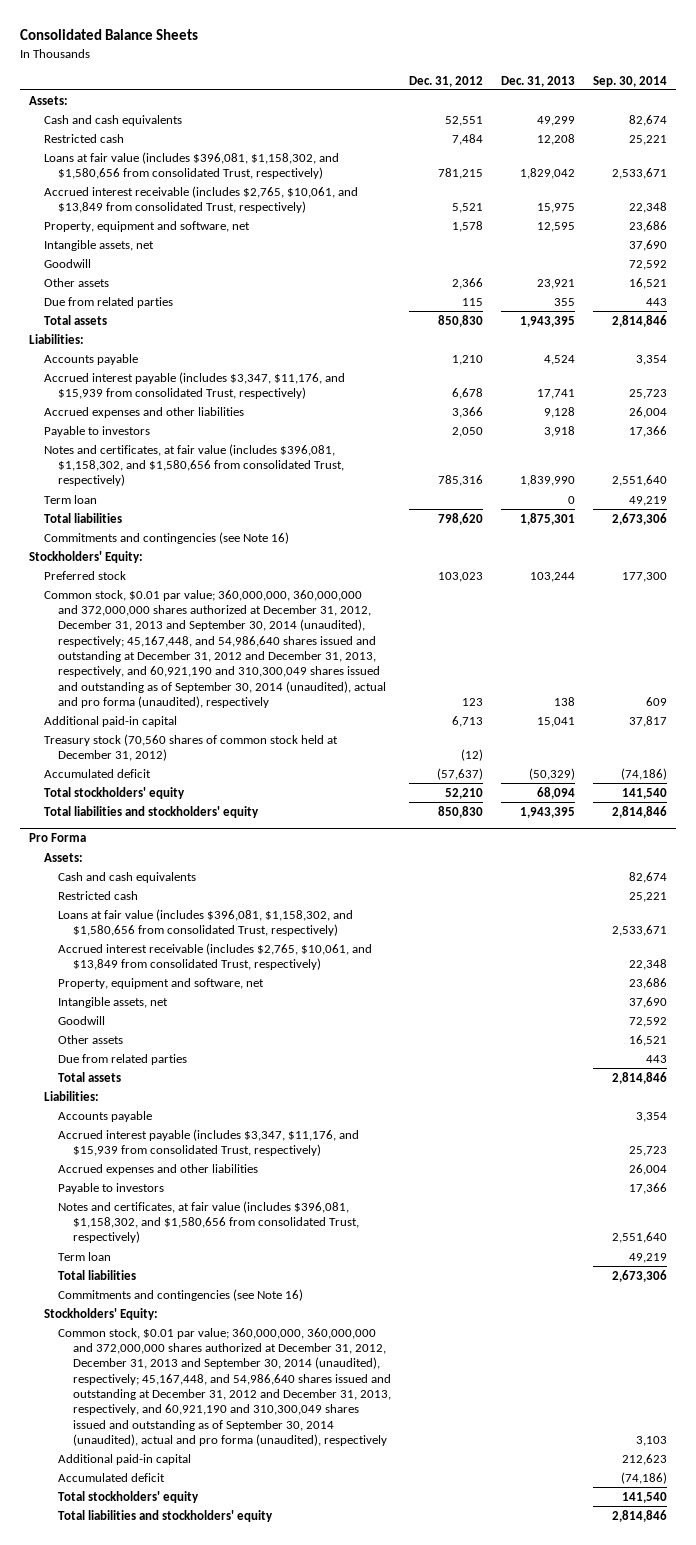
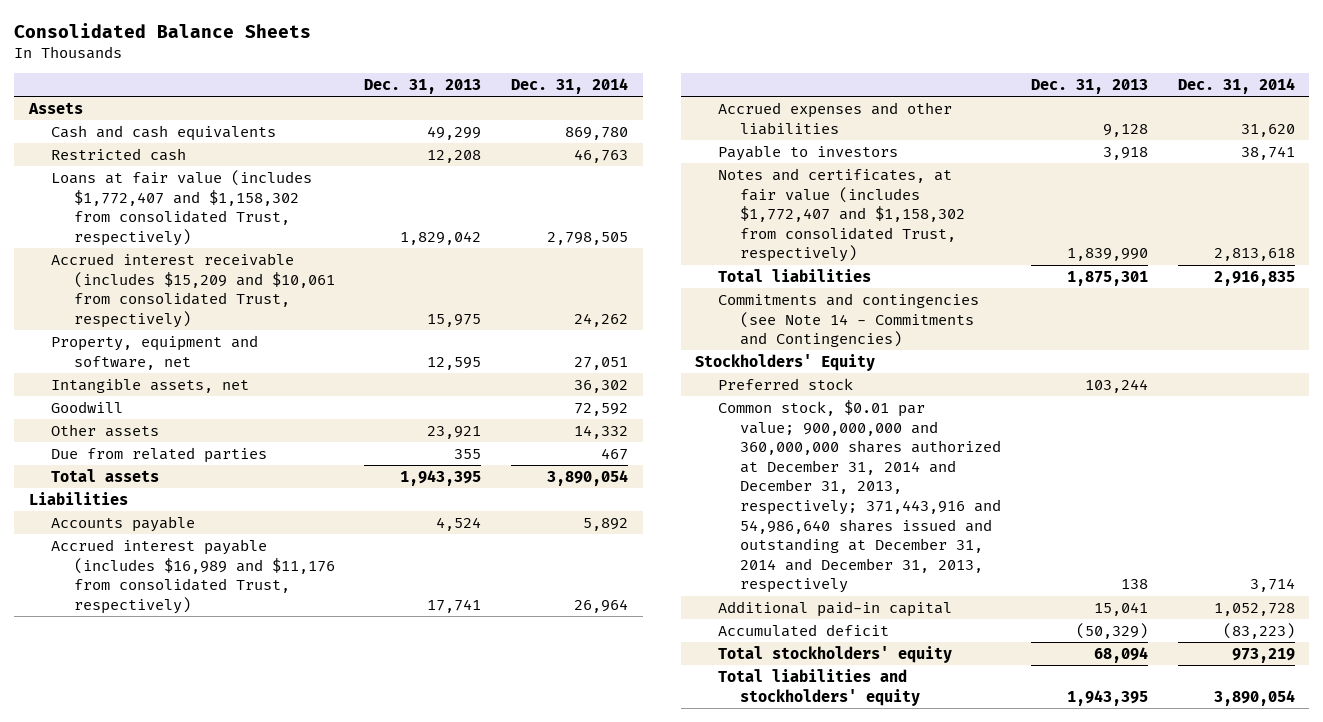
[408,75,483,87] Dec. 31, 2012 -> none
[592,75,667,87] Sep. 30, 2014 -> none
none -> [510,78,628,95] Dec. 31, 2014
[29,95,69,105] Assets: -> [27,101,83,114] Assets
[43,151,339,179] Loans at fair value (includes $396,081, $1,158,302, and $1,580,656 from consolidated Trust, respectively) -> [51,169,313,246] Loans at fair value (includes $1,772,407 and $1,158,302 from consolidated Trust, respectively)
[43,185,358,213] Accrued interest receivable (includes $2,765, $10,061, and $13,849 from consolidated Trust, respectively) -> [51,252,335,328] Accrued interest receivable (includes $15,209 and $10,061 from consolidated Trust, respectively)
[29,333,85,344] Liabilities: -> [28,491,128,505] Liabilities
[43,371,345,399] Accrued interest payable (includes $3,347, $11,176, and $15,939 from consolidated Trust, respectively) -> [51,538,335,614] Accrued interest payable (includes $16,989 and $11,176 from consolidated Trust, respectively)
[43,494,97,504] Term loan -> none
[43,443,345,487] Notes and certificates, at fair value (includes $396,081, $1,158,302, and $1,580,656 from consolidated Trust, respectively) -> [717,167,966,263] Notes and certificates, at fair value (includes $1,772,407 and $1,158,302 from consolidated Trust, respectively)
[43,531,289,544] Commitments and contingencies (see Note 16) -> [717,292,979,348] Commitments and contingencies (see Note 14 - Commitments and Contingencies)
[29,550,144,563] Stockholders' Equity: -> [695,353,876,371] Stockholders' Equity
[43,589,387,708] Common stock, $0.01 par value; 360,000,000, 360,000,000 and 372,000,000 shares authorized at December 31, 2012, December 31, 2013 and September 30, 2014 (unaudited), respectively; 45,167,448, and 54,986,640 shares issued and outstanding at December 31, 2012 and December 31, 2013, respectively, and 60,921,190 and 310,300,049 shares issued and outstanding as of September 30, 2014 (unaudited), actual and pro forma (unaudited), respectively -> [717,399,1002,594] Common stock, $0.01 par value; 900,000,000 and 360,000,000 shares authorized at December 31, 2014 and December 31, 2013, respectively; 371,443,916 and 54,986,640 shares issued and outstanding at December 31, 2014 and December 31, 2013, respectively
[43,733,338,761] Treasury stock (70,560 shares of common stock held at December 31, 2012) -> none
[29,833,87,843] Pro Forma -> none
[43,852,83,862] Assets: -> none
[58,871,197,883] Cash and cash equivalents -> none
[58,890,139,900] Restricted cash -> none
[58,908,354,936] Loans at fair value (includes $396,081, $1,158,302, and $1,580,656 from consolidated Trust, respectively) -> none
[58,942,373,970] Accrued interest receivable (includes $2,765, $10,061, and $13,849 from consolidated Trust, respectively) -> none
[58,977,265,989] Property, equipment and software, net -> none
[58,996,169,1008] Intangible assets, net -> none
[58,1015,106,1025] Goodwill -> none
[58,1034,124,1044] Other assets -> none
[58,1053,188,1065] Due from related parties -> none
[58,1071,122,1082] Total assets -> none
[43,1090,99,1101] Liabilities: -> none
[58,1110,153,1122] Accounts payable -> none
[58,1128,360,1156] Accrued interest payable (includes $3,347, $11,176, and $15,939 from consolidated Trust, respectively) -> none
[58,1163,259,1175] Accrued expenses and other liabilities -> none
[58,1182,165,1194] Payable to investors -> none
[58,1200,359,1244] Notes and certificates, at fair value (includes $396,081, $1,158,302, and $1,580,656 from consolidated Trust, respectively) -> none
[58,1251,112,1261] Term loan -> none
[58,1269,137,1280] Total liabilities -> none
[58,1288,304,1301] Commitments and contingencies (see Note 16) -> none
[43,1307,158,1320] Stockholders' Equity: -> none
[58,1327,391,1446] Common stock, $0.01 par value; 360,000,000, 360,000,000 and 372,000,000 shares authorized at December 31, 2012, December 31, 2013 and September 30, 2014 (unaudited), respectively; 45,167,448, and 54,986,640 shares issued and outstanding at December 31, 2012 and December 31, 2013, respectively, and 60,921,190 and 310,300,049 shares issued and outstanding as of September 30, 2014 (unaudited), actual and pro forma (unaudited), respectively -> none
[58,1453,192,1465] Additional paid-in capital -> none
[58,1472,166,1482] Accumulated deficit -> none
[58,1490,200,1503] Total stockholders' equity -> none
[58,1509,274,1522] Total liabilities and stockholders' equity -> none

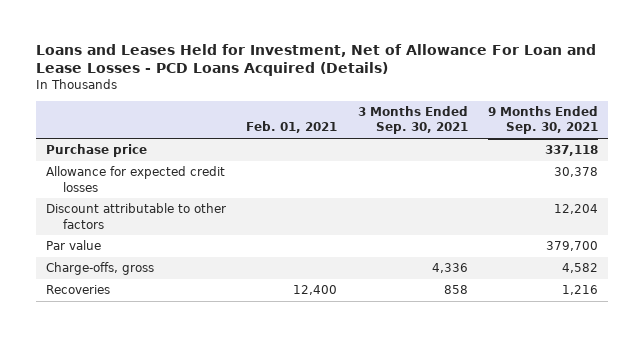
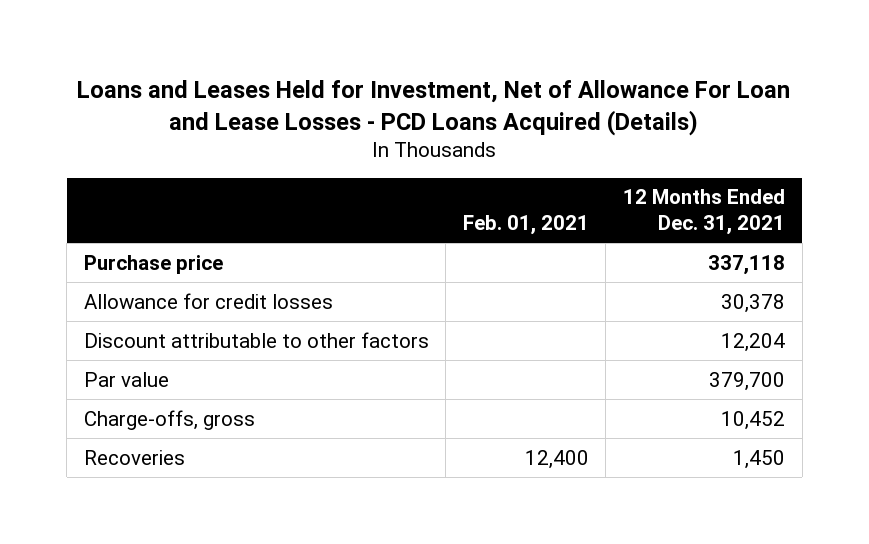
[357,106,468,135] 3 Months Ended Sep. 30, 2021 -> none
[487,106,598,135] 9 Months Ended Sep. 30, 2021 -> none
none -> [623,189,786,236] 12 Months Ended Dec. 31, 2021
[46,166,226,192] Allowance for expected credit losses -> [83,292,333,309] Allowance for credit losses

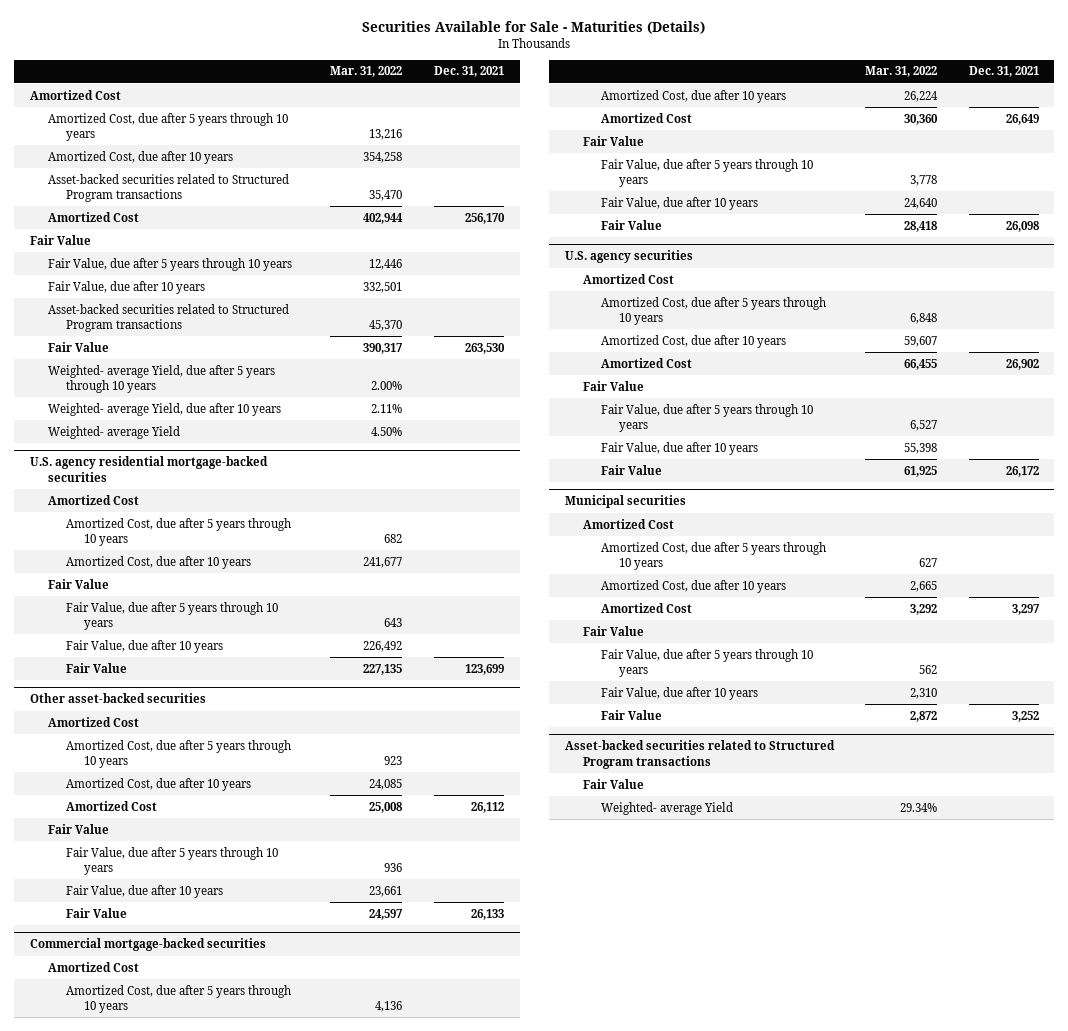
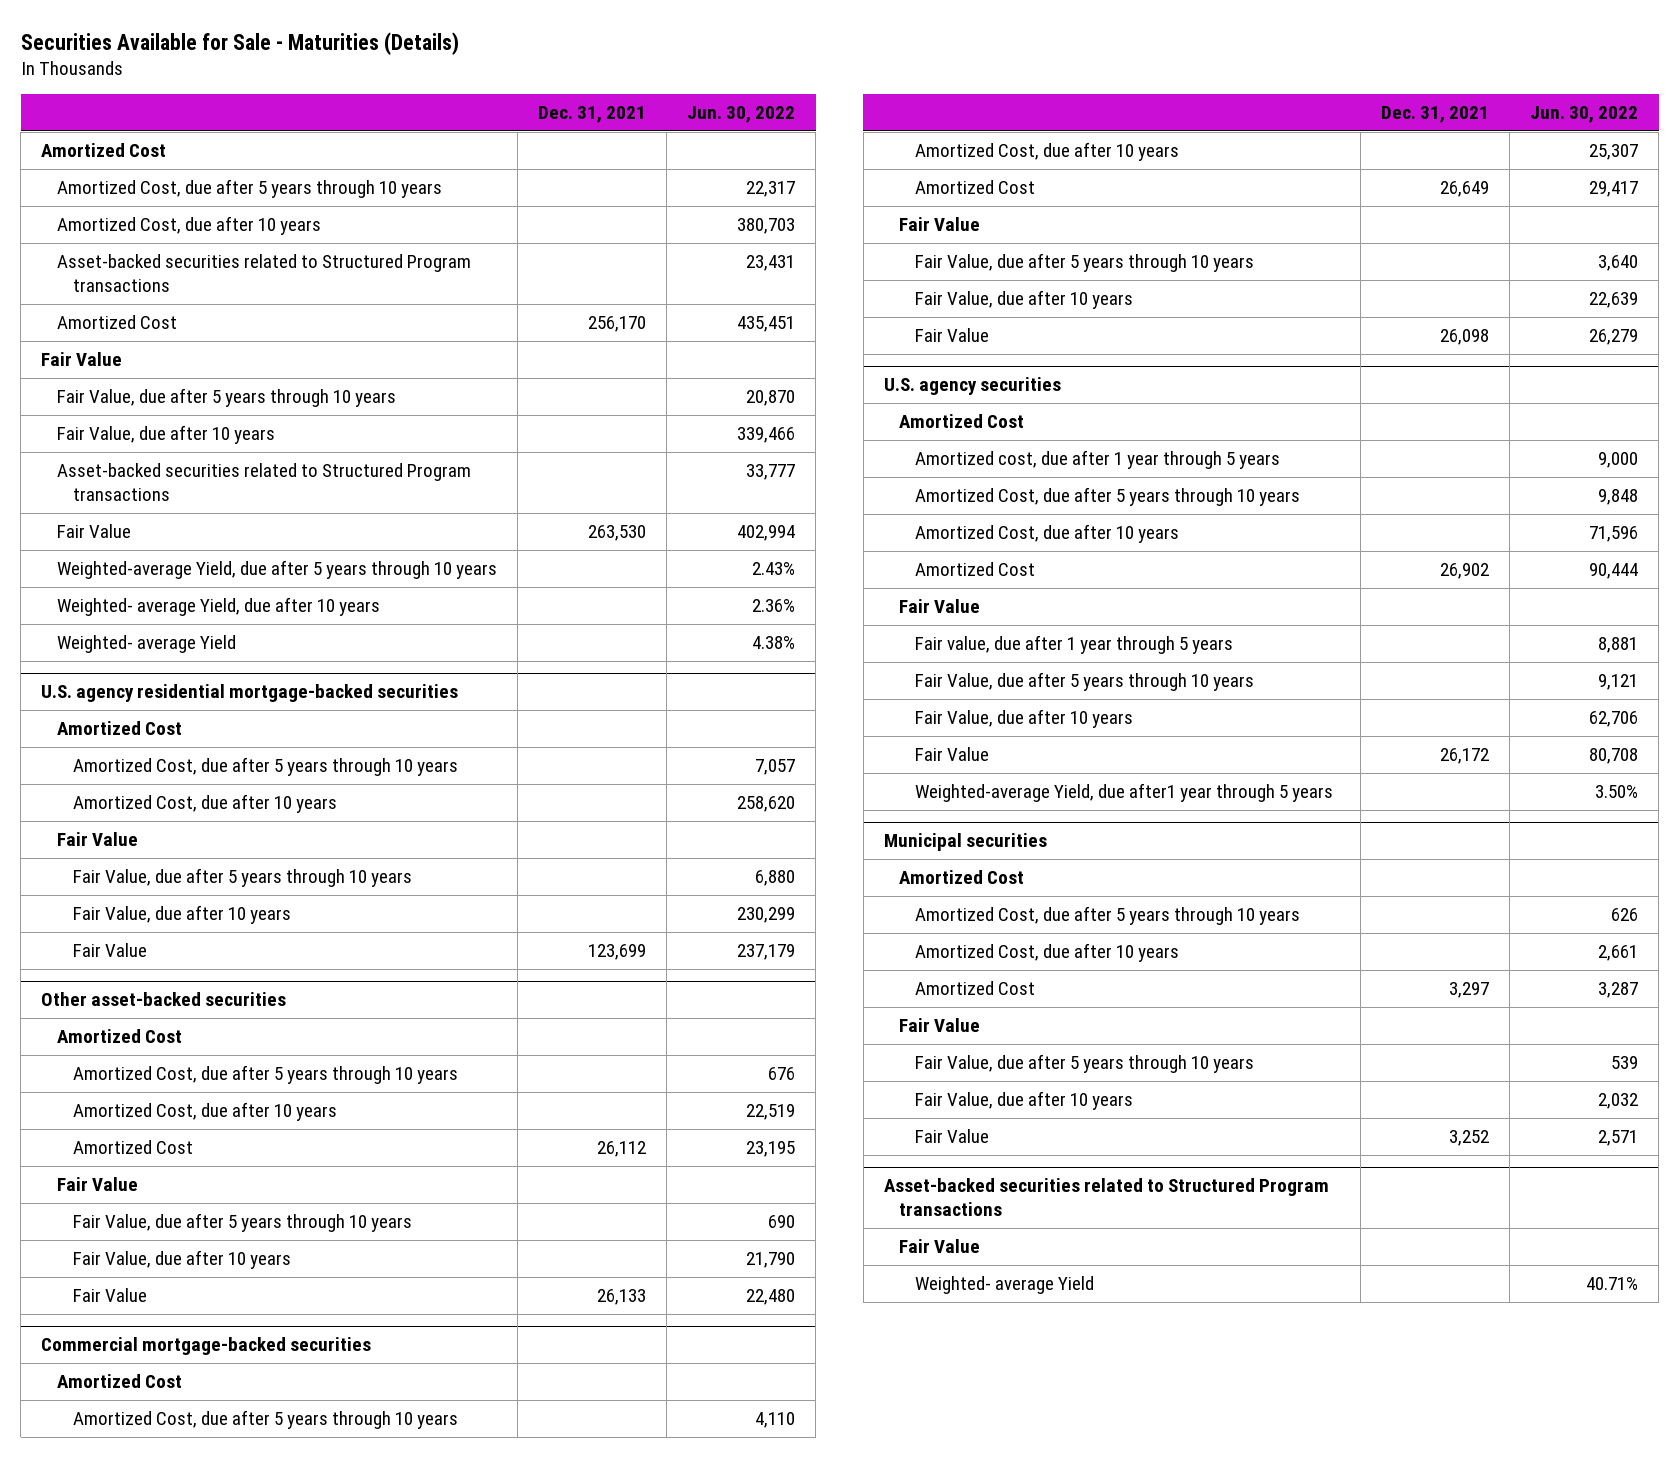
[330,66,403,78] Mar. 31, 2022 -> none
none -> [687,106,796,124] Jun. 30, 2022
[47,364,275,394] Weighted- average Yield, due after 5 years through 10 years -> [56,559,497,579] Weighted-average Yield, due after 5 years through 10 years
none -> [915,449,1281,469] Amortized cost, due after 1 year through 5 years
none -> [915,634,1234,654] Fair value, due after 1 year through 5 years
none -> [915,782,1334,802] Weighted-average Yield, due after1 year through 5 years

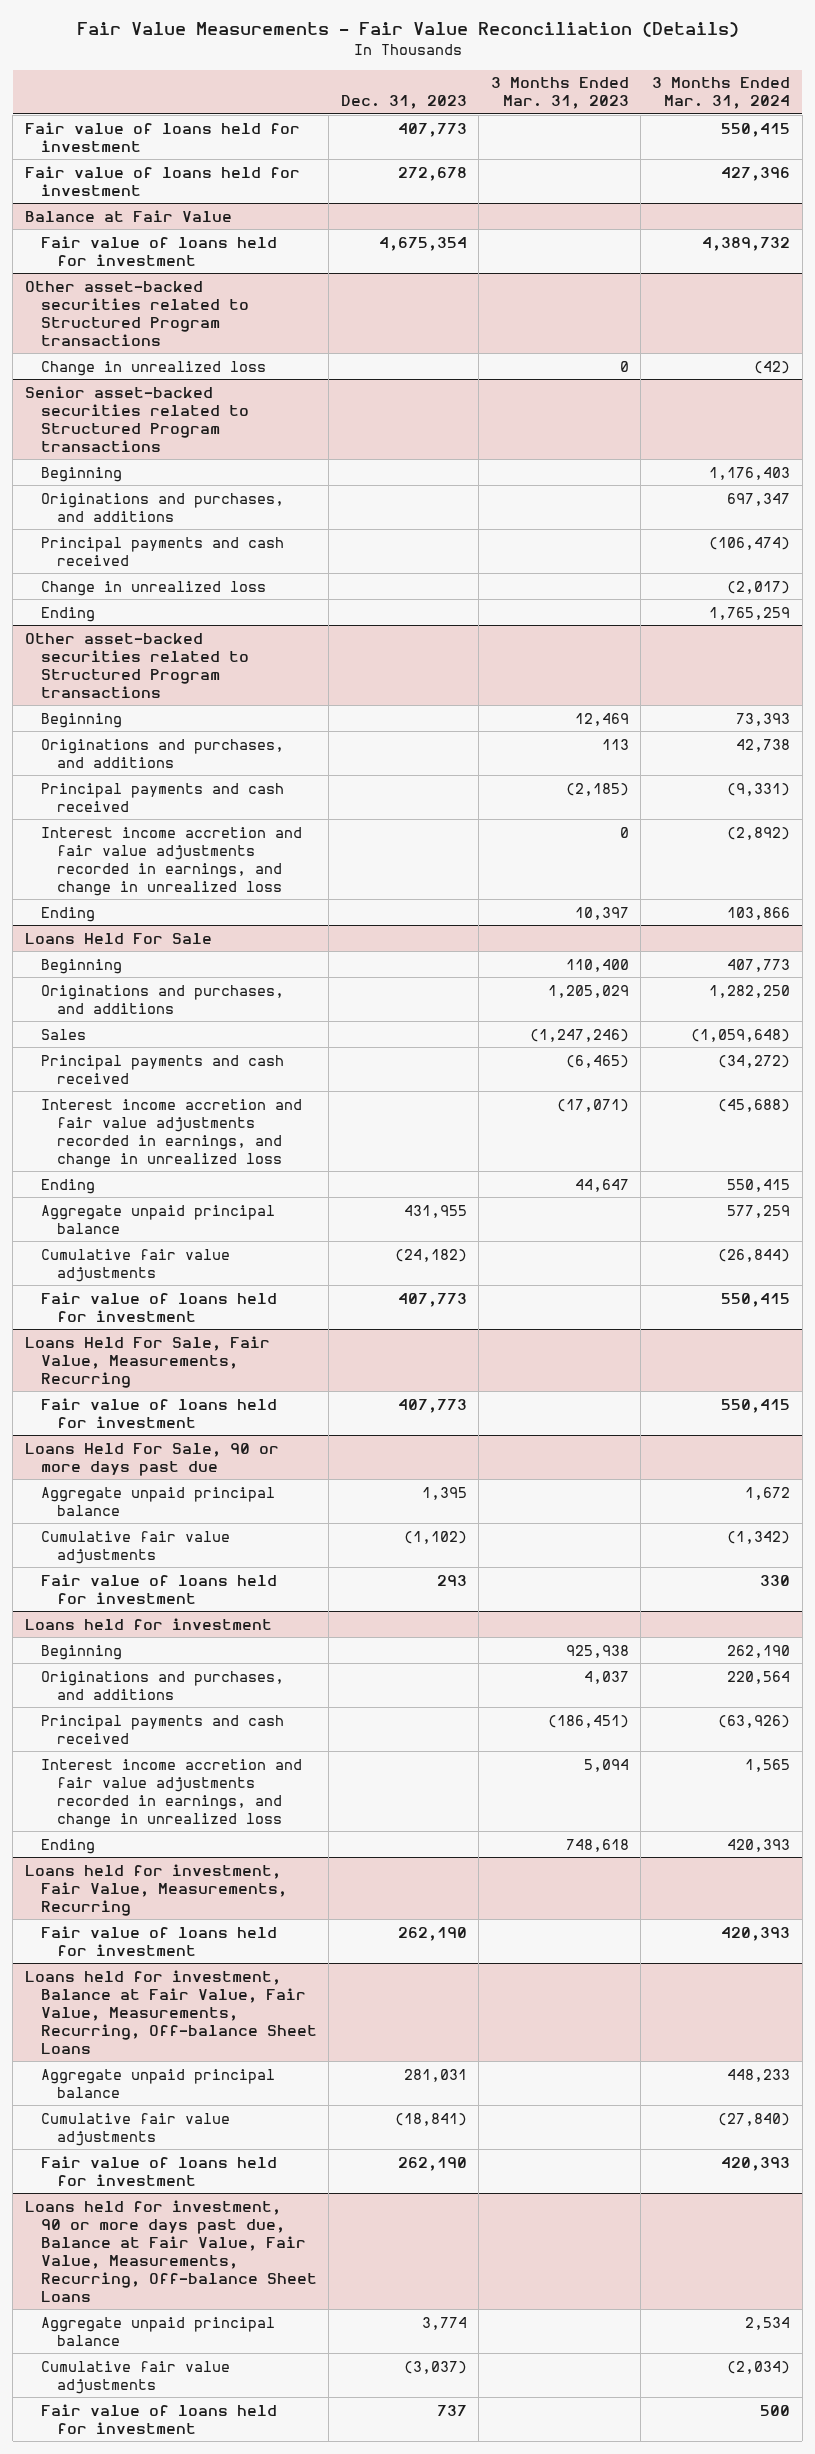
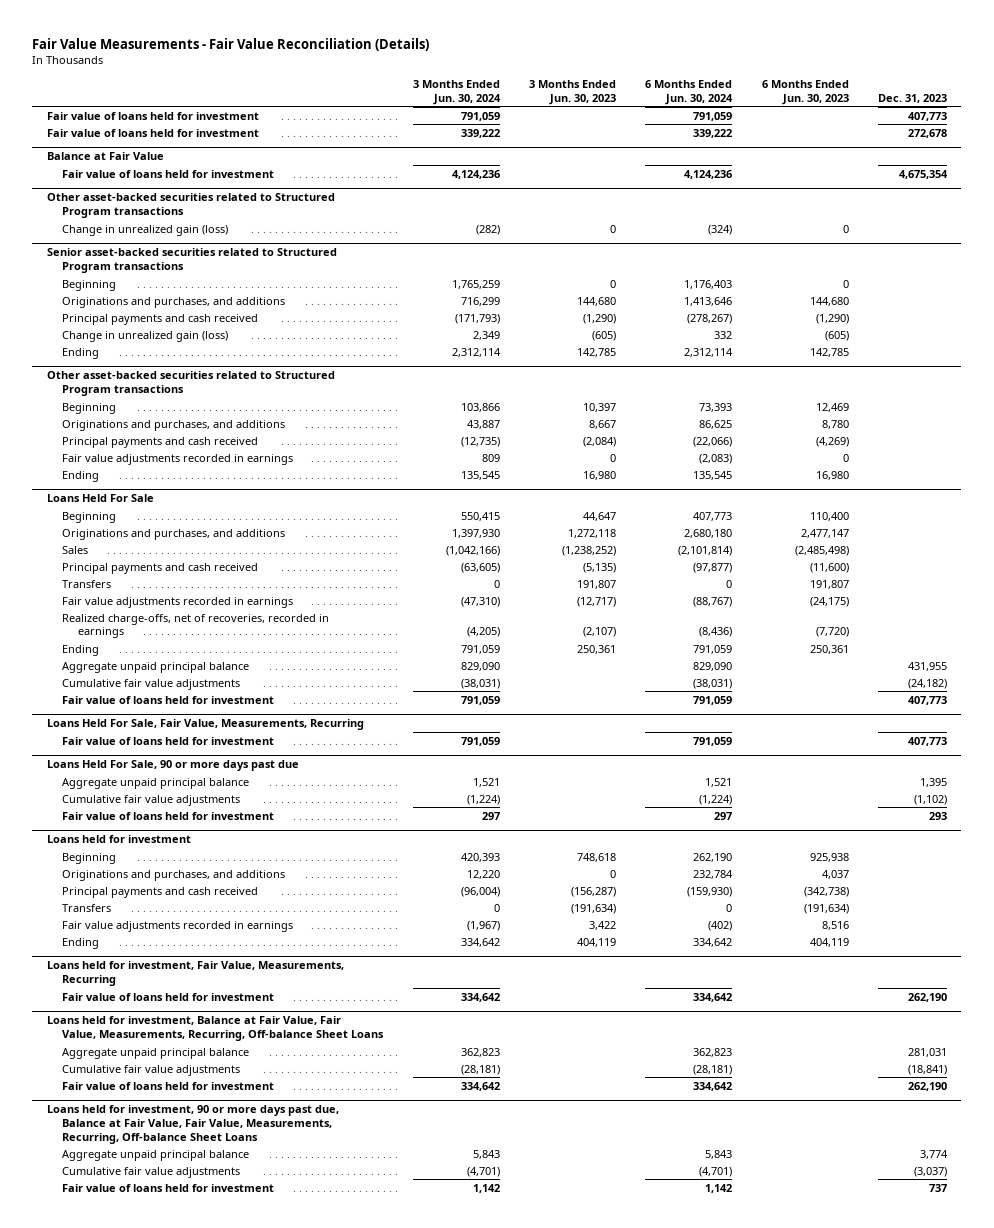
[490,77,629,110] 3 Months Ended Mar. 31, 2023 -> none
[652,77,791,110] 3 Months Ended Mar. 31, 2024 -> none
none -> [412,80,501,105] 3 Months Ended Jun. 30, 2024
none -> [528,80,616,105] 3 Months Ended Jun. 30, 2023
none -> [645,80,734,105] 6 Months Ended Jun. 30, 2024
none -> [761,80,849,105] 6 Months Ended Jun. 30, 2023
[40,360,266,376] Change in unrealized loss -> [62,224,229,236] Change in unrealized gain (loss)
[40,580,266,596] Change in unrealized loss -> [62,330,229,342] Change in unrealized gain (loss)
[40,826,302,896] Interest income accretion and fair value adjustments recorded in earnings, and change in unrealized loss -> [62,453,294,465] Fair value adjustments recorded in earnings
none -> [62,579,112,588] Transfers
[40,1098,302,1168] Interest income accretion and fair value adjustments recorded in earnings, and change in unrealized loss -> [62,596,294,608] Fair value adjustments recorded in earnings
none -> [62,613,330,639] Realized charge-offs, net of recoveries, recorded in earnings
none -> [62,903,112,912] Transfers
[40,1758,302,1828] Interest income accretion and fair value adjustments recorded in earnings, and change in unrealized loss -> [62,920,294,932] Fair value adjustments recorded in earnings

